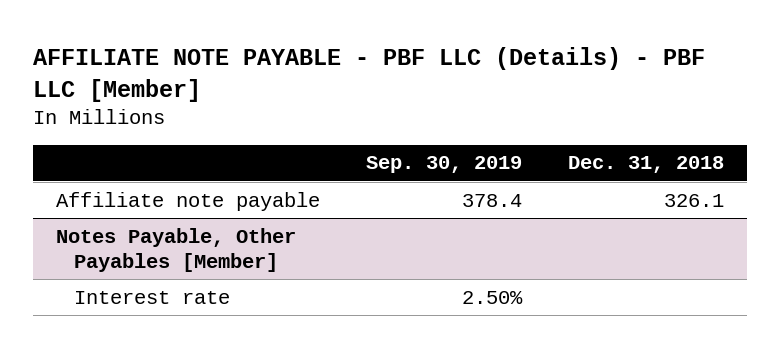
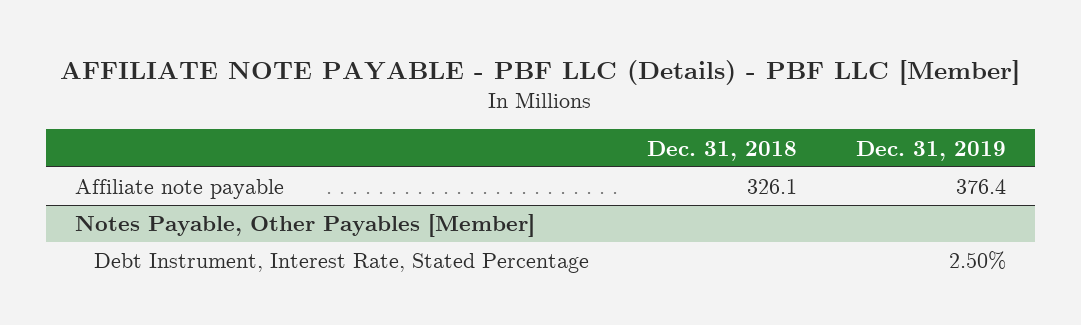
[365,156,522,174] Sep. 30, 2019 -> none
none -> [855,140,1006,161] Dec. 31, 2019
[74,290,231,304] Interest rate -> [93,253,589,274] Debt Instrument, Interest Rate, Stated Percentage

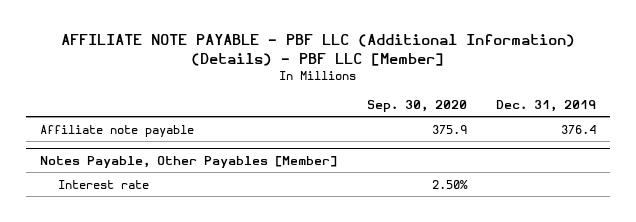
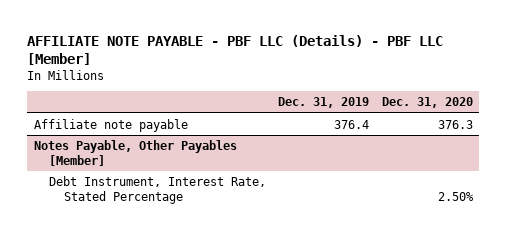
[61,33,576,66] AFFILIATE NOTE PAYABLE - PBF LLC (Additional Information) (Details) - PBF LLC [Member] -> [27,34,444,65] AFFILIATE NOTE PAYABLE - PBF LLC (Details) - PBF LLC [Member]
[366,99,467,112] Sep. 30, 2020 -> none
none -> [382,97,474,109] Dec. 31, 2020
[57,179,149,189] Interest rate -> [48,175,266,204] Debt Instrument, Interest Rate, Stated Percentage

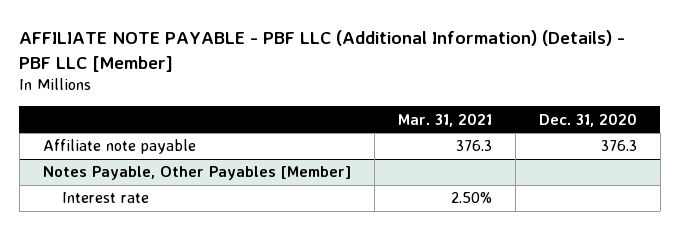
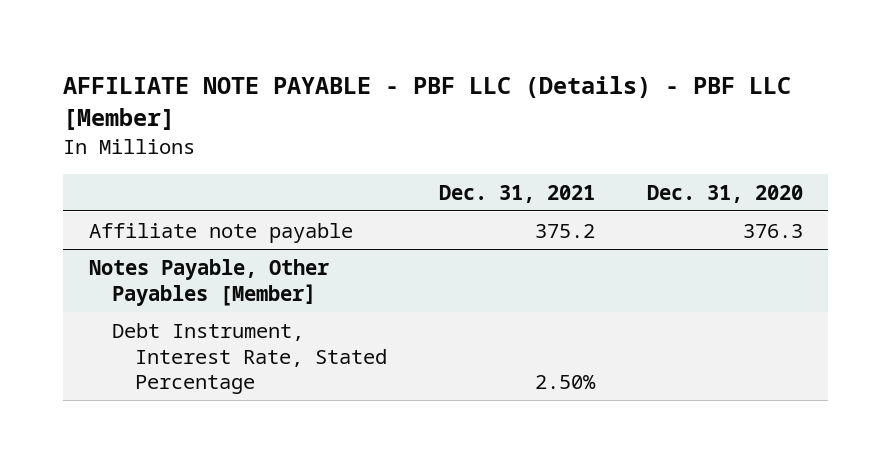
[19,29,626,72] AFFILIATE NOTE PAYABLE - PBF LLC (Additional Information) (Details) - PBF LLC [Member] -> [62,76,791,131] AFFILIATE NOTE PAYABLE - PBF LLC (Details) - PBF LLC [Member]
[397,112,492,127] Mar. 31, 2021 -> none
none -> [438,184,595,203] Dec. 31, 2021
[62,192,150,204] Interest rate -> [111,322,388,395] Debt Instrument, Interest Rate, Stated Percentage

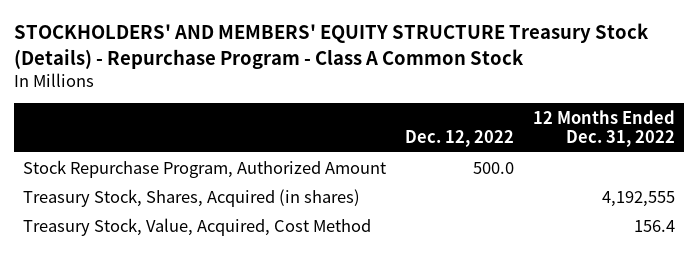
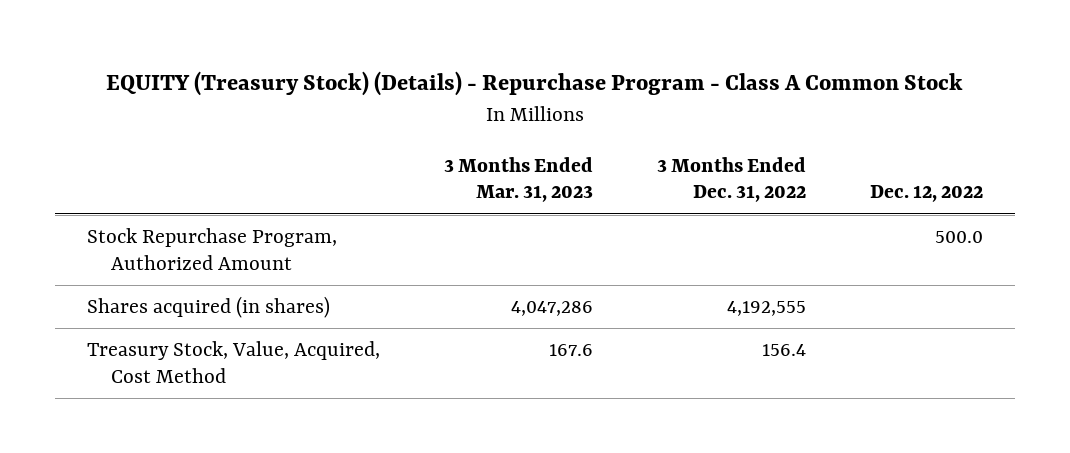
[14,23,650,69] STOCKHOLDERS' AND MEMBERS' EQUITY STRUCTURE Treasury Stock (Details) - Repurchase Program - Class A Common Stock -> [106,71,964,97] EQUITY (Treasury Stock) (Details) - Repurchase Program - Class A Common Stock
[532,109,675,147] 12 Months Ended Dec. 31, 2022 -> none
none -> [443,156,593,203] 3 Months Ended Mar. 31, 2023
none -> [657,156,807,203] 3 Months Ended Dec. 31, 2022
[23,188,361,207] Treasury Stock, Shares, Acquired (in shares) -> [86,296,330,319] Shares acquired (in shares)

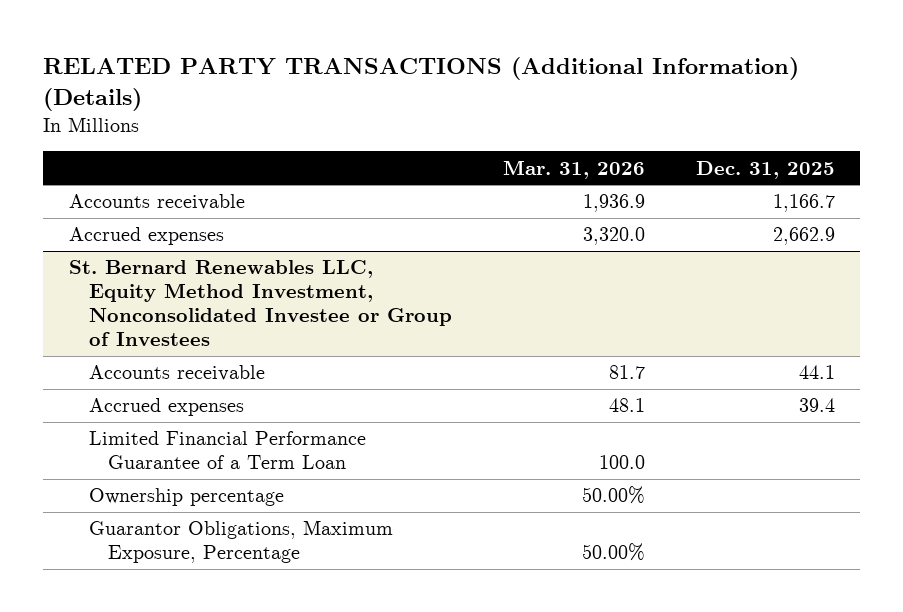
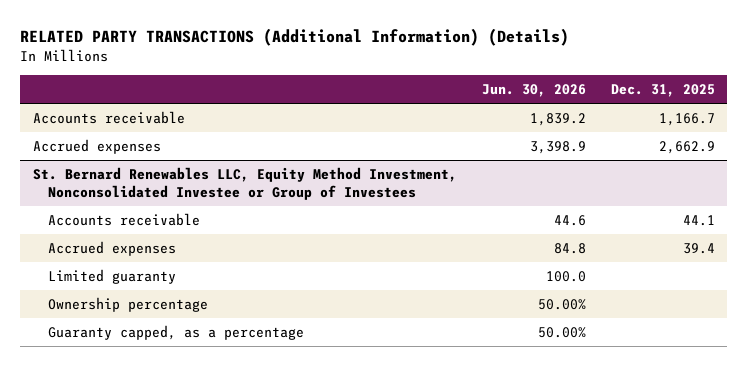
[502,159,645,179] Mar. 31, 2026 -> none
none -> [481,83,586,97] Jun. 30, 2026
[88,431,366,470] Limited Financial Performance Guarantee of a Term Loan -> [48,269,177,285] Limited guaranty
[88,520,393,564] Guarantor Obligations, Maximum Exposure, Percentage -> [48,325,305,341] Guaranty capped, as a percentage

